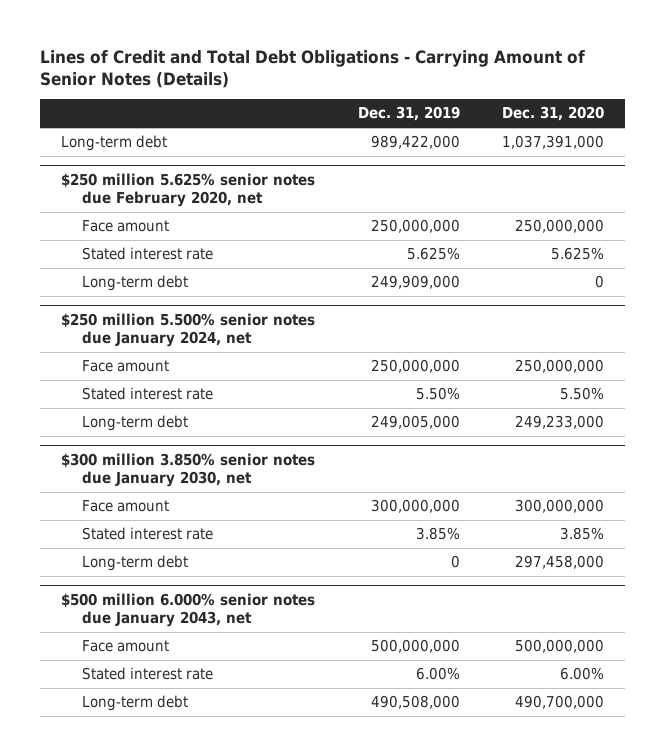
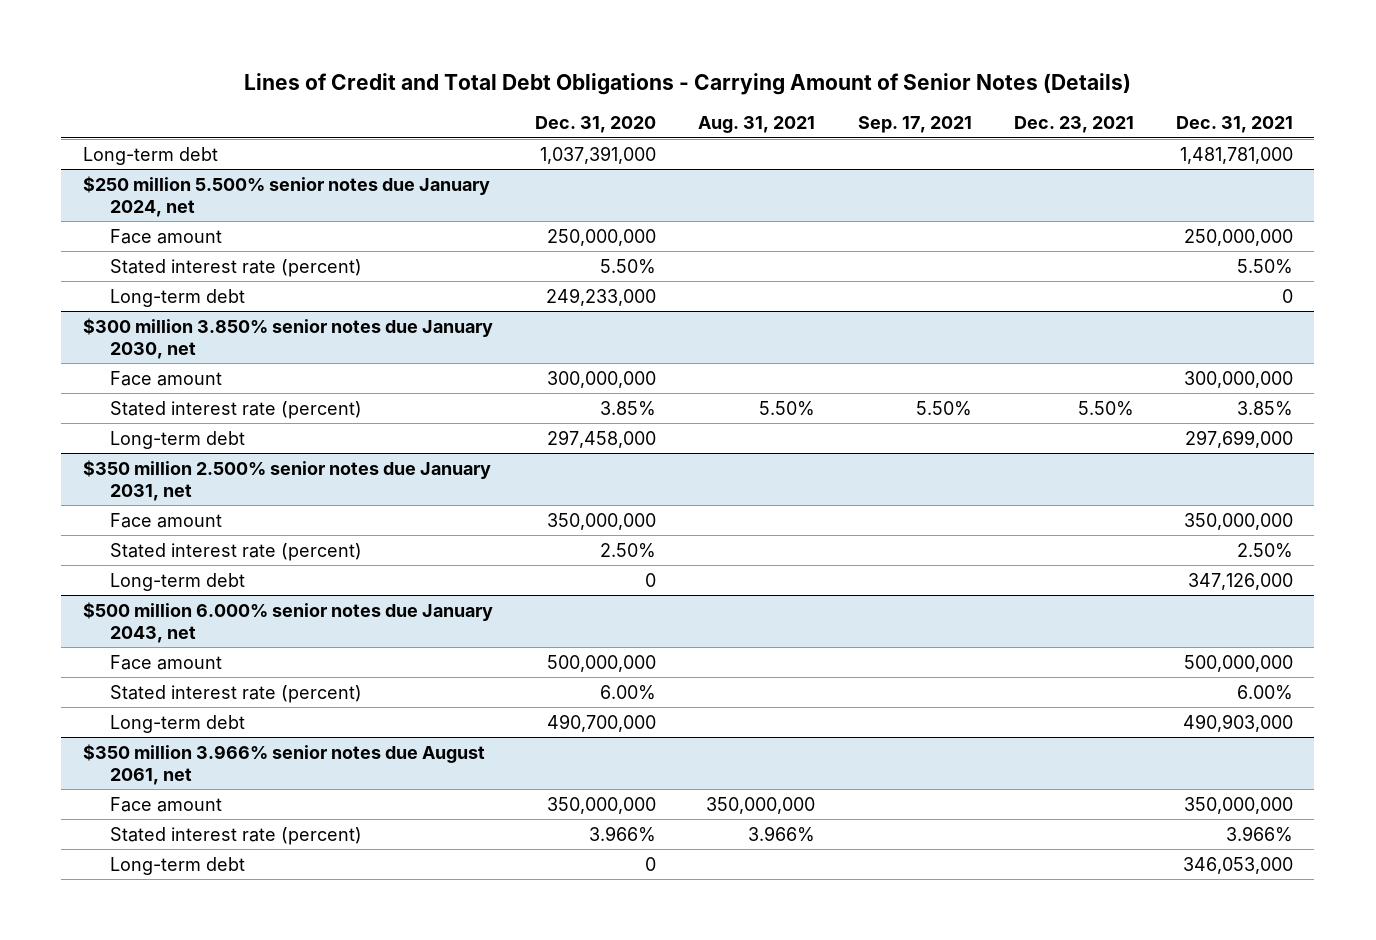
[357,106,460,122] Dec. 31, 2019 -> none
none -> [698,116,816,134] Aug. 31, 2021
none -> [857,116,972,134] Sep. 17, 2021
none -> [1013,116,1134,134] Dec. 23, 2021
none -> [1176,116,1294,134] Dec. 31, 2021
[61,172,316,208] $250 million 5.625% senior notes due February 2020, net -> none
[82,220,170,233] Face amount -> none
[82,247,214,261] Stated interest rate -> none
[82,275,189,292] Long-term debt -> none
[82,387,214,401] Stated interest rate -> [109,258,362,277] Stated interest rate (percent)
[82,527,214,541] Stated interest rate -> [109,400,362,419] Stated interest rate (percent)
none -> [82,459,491,501] $350 million 2.500% senior notes due January 2031, net
none -> [109,512,222,528] Face amount
none -> [109,542,362,561] Stated interest rate (percent)
none -> [109,572,245,591] Long-term debt
[82,667,214,681] Stated interest rate -> [109,684,362,703] Stated interest rate (percent)
none -> [82,743,485,785] $350 million 3.966% senior notes due August 2061, net
none -> [109,796,222,812] Face amount
none -> [109,826,362,845] Stated interest rate (percent)
none -> [109,856,245,875] Long-term debt

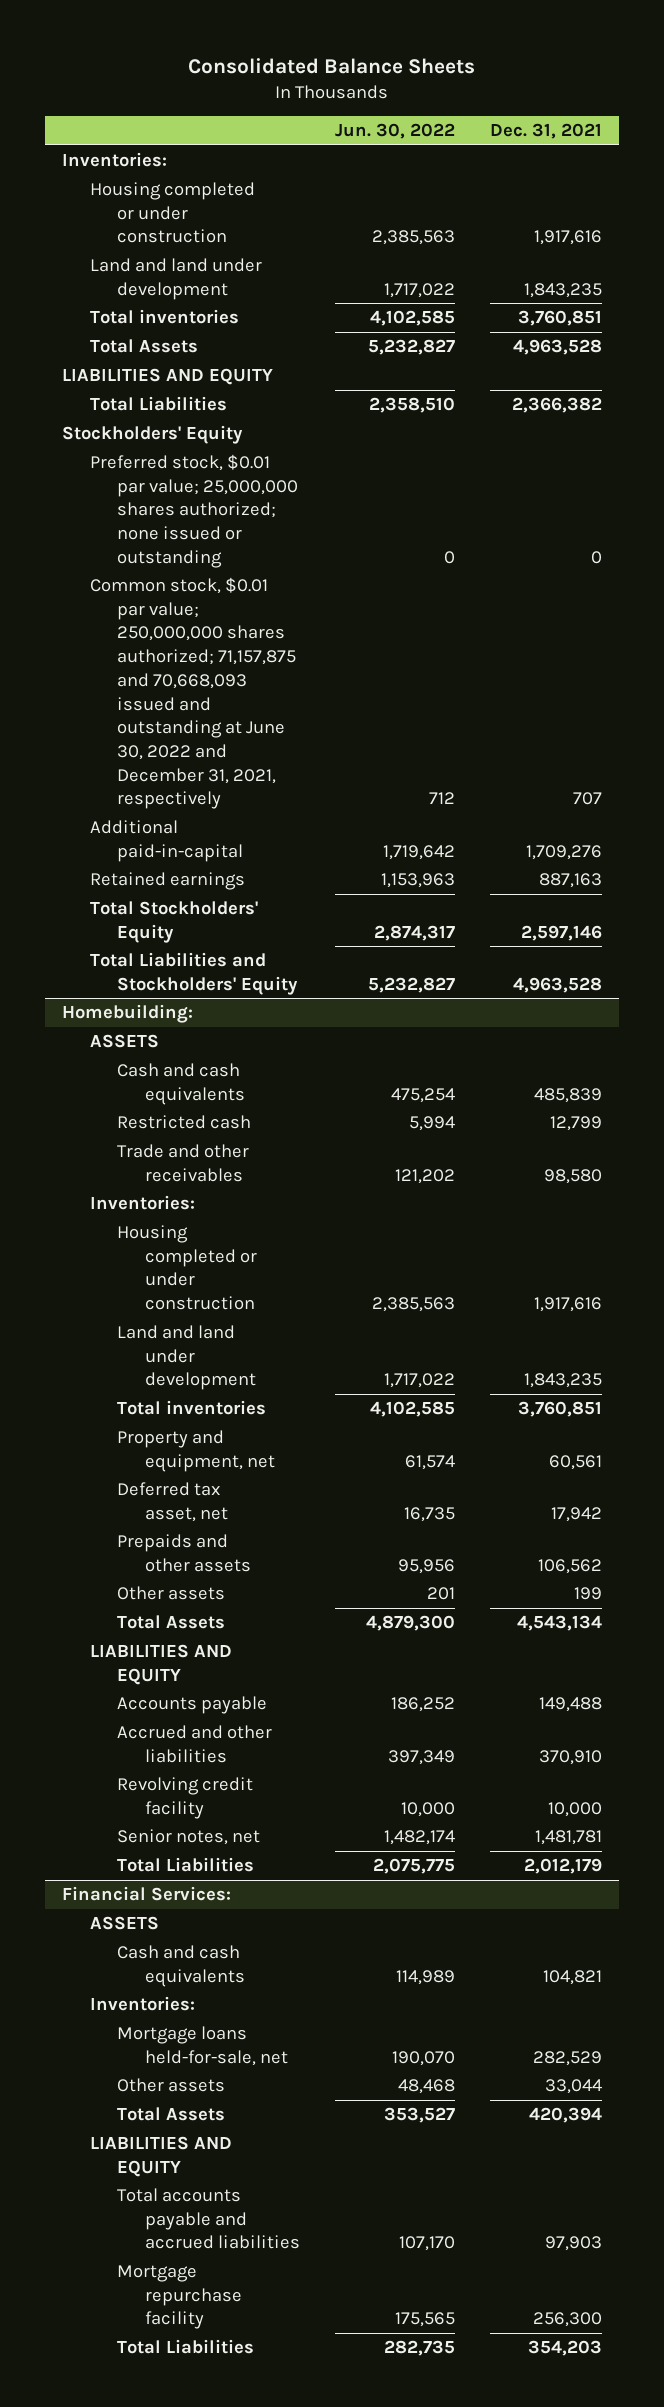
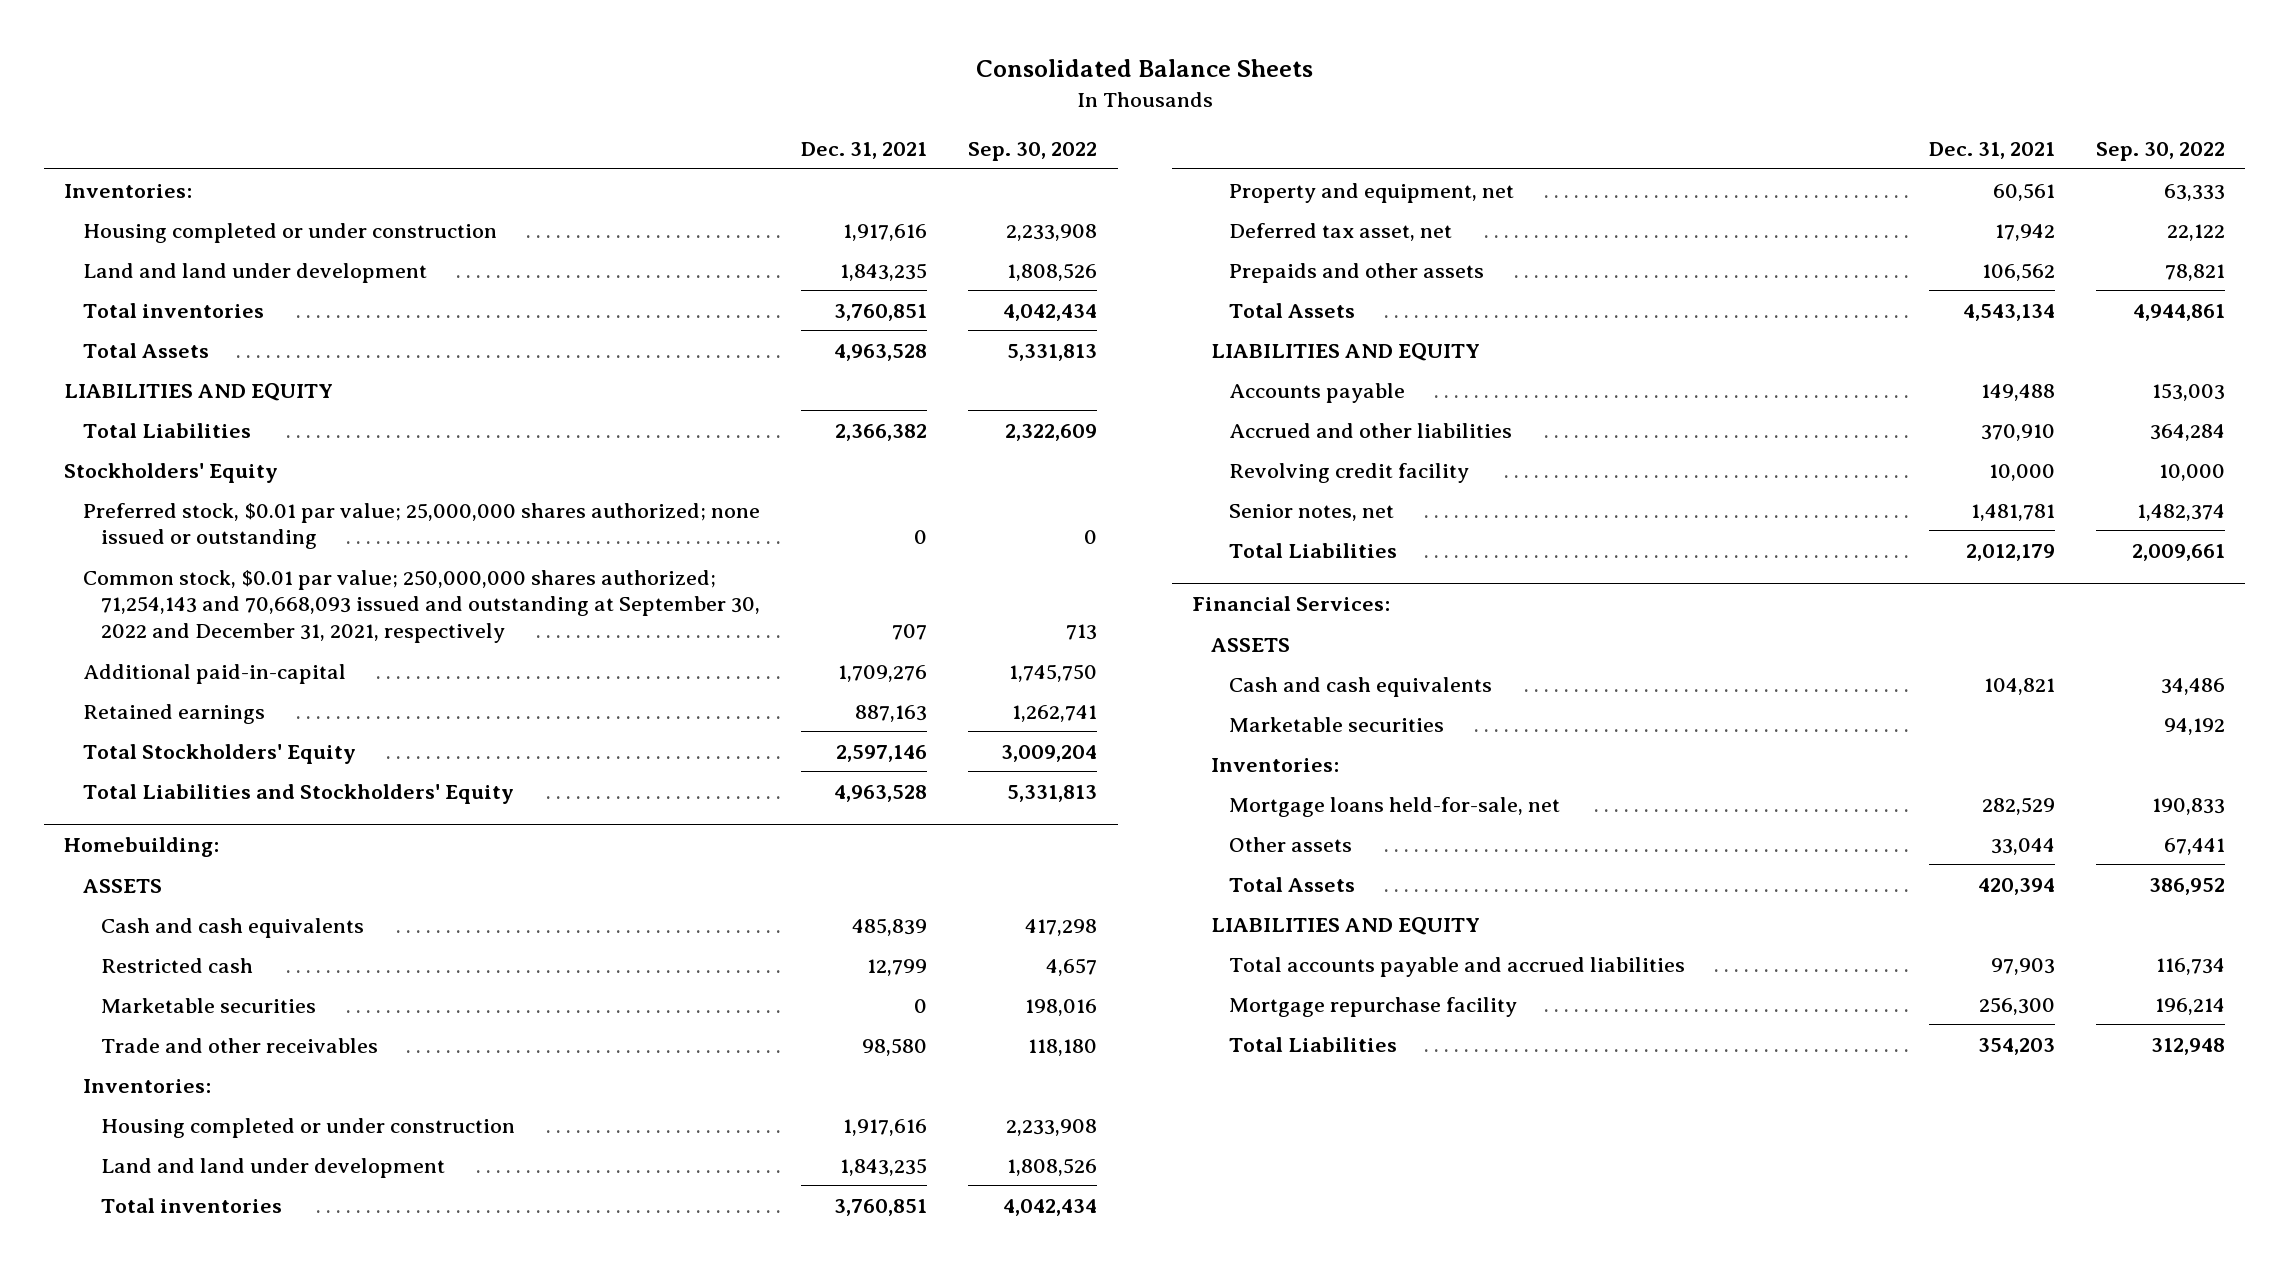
[334,123,455,140] Jun. 30, 2022 -> none
none -> [968,141,1098,161] Sep. 30, 2022
[89,577,297,810] Common stock, $0.01 par value; 250,000,000 shares authorized; 71,157,875 and 70,668,093 issued and outstanding at June 30, 2022 and December 31, 2021, respectively -> [82,569,761,643] Common stock, $0.01 par value; 250,000,000 shares authorized; 71,254,143 and 70,668,093 issued and outstanding at September 30, 2022 and December 31, 2021, respectively
none -> [101,997,317,1013] Marketable securities
[117,1586,226,1601] Other assets -> none
none -> [1229,716,1445,732] Marketable securities

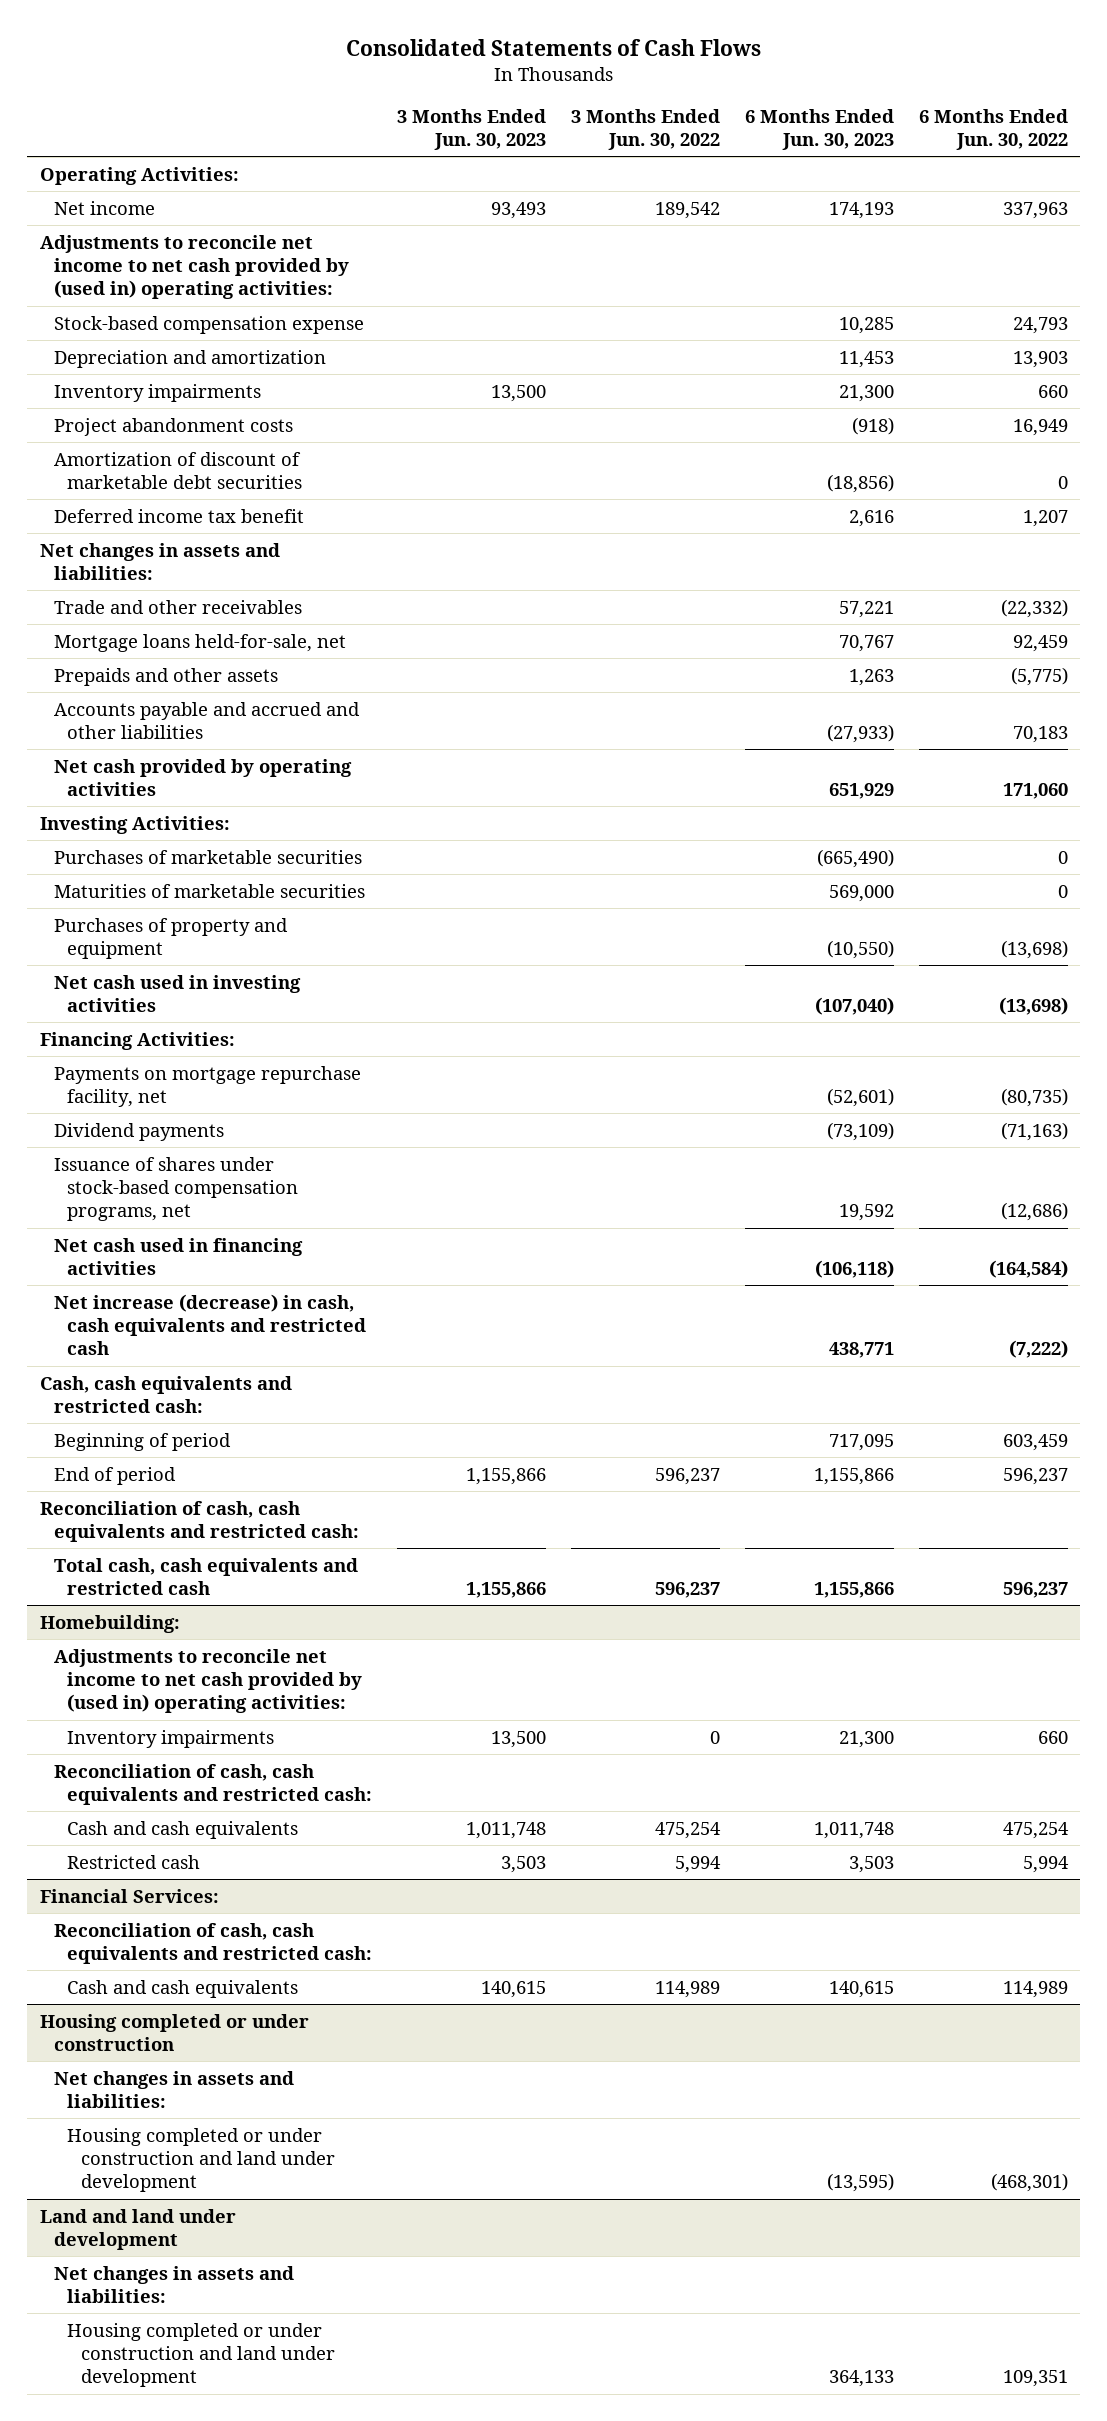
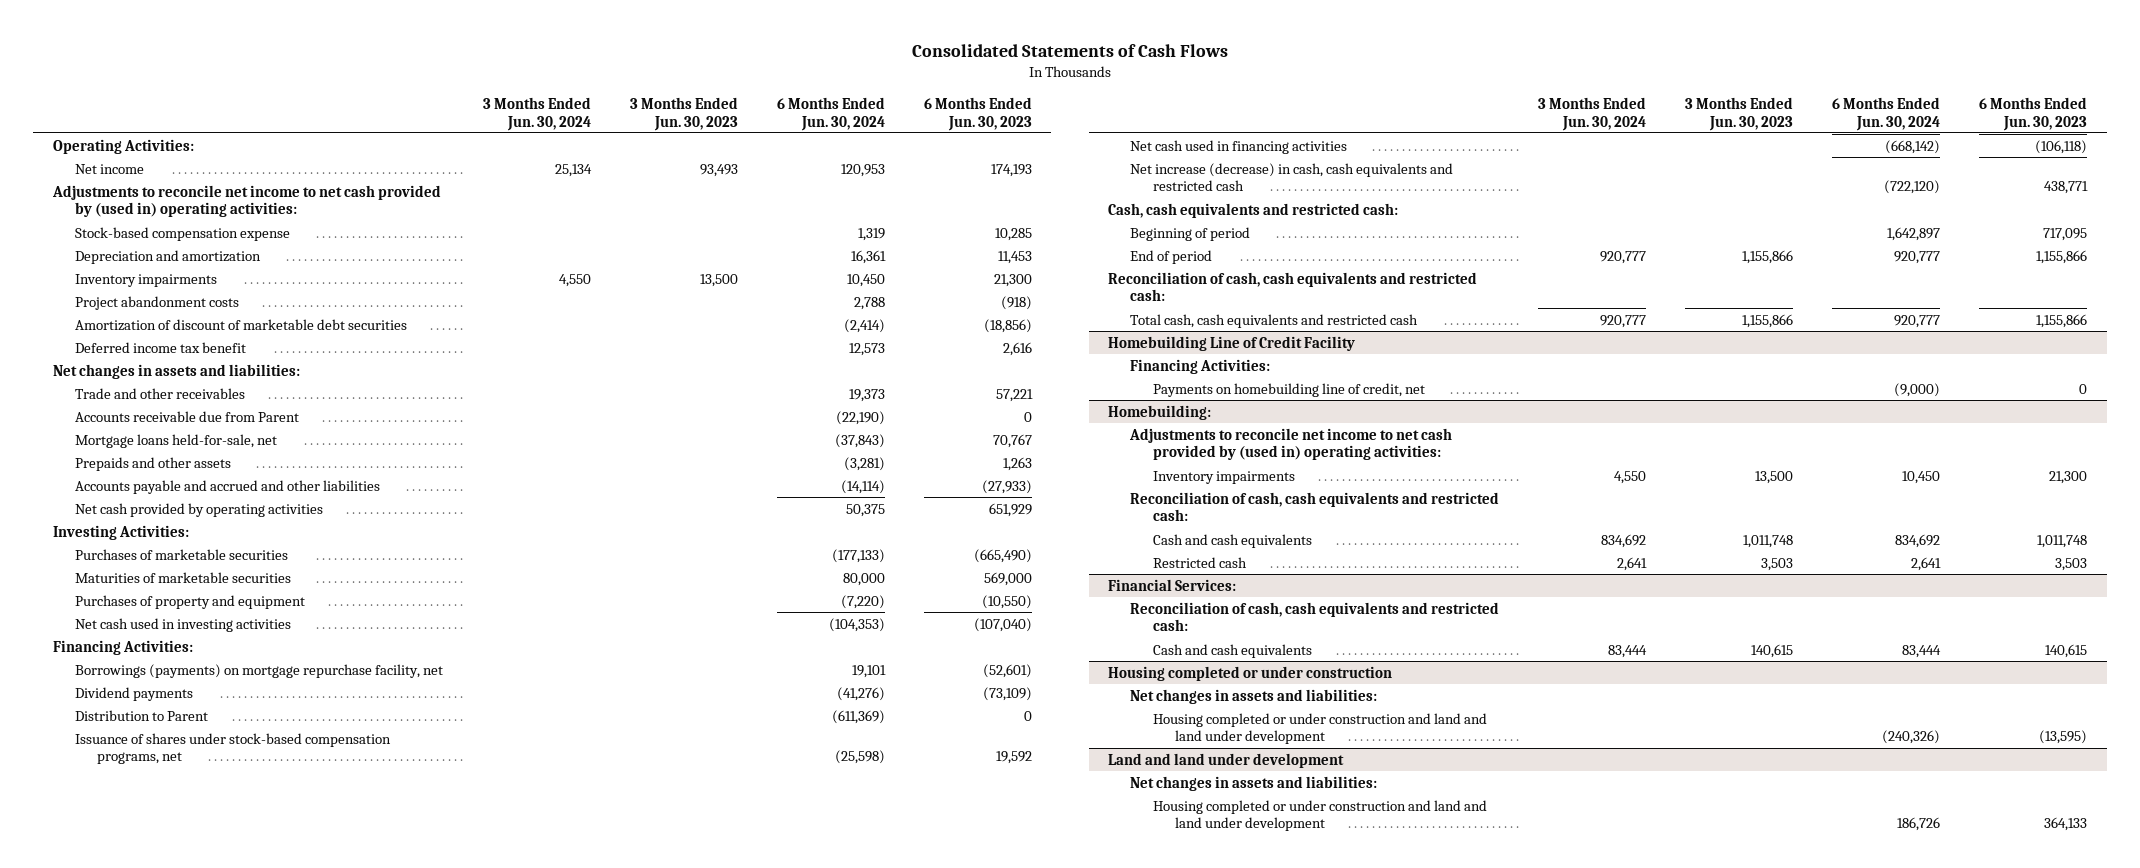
[571,108,721,151] 3 Months Ended Jun. 30, 2022 -> none
[918,108,1068,151] 6 Months Ended Jun. 30, 2022 -> none
none -> [482,96,591,131] 3 Months Ended Jun. 30, 2024
none -> [776,96,885,131] 6 Months Ended Jun. 30, 2024
none -> [74,410,299,422] Accounts receivable due from Parent
[53,1065,361,1107] Payments on mortgage repurchase facility, net -> [74,663,443,678] Borrowings (payments) on mortgage repurchase facility, net
none -> [74,709,208,721] Distribution to Parent
none -> [1108,335,1356,351] Homebuilding Line of Credit Facility
none -> [1130,358,1271,374] Financing Activities:
none -> [1152,382,1425,397] Payments on homebuilding line of credit, net
[67,2127,336,2193] Housing completed or under construction and land under development -> [1152,712,1487,745] Housing completed or under construction and land and land under development
[67,2322,336,2388] Housing completed or under construction and land under development -> [1152,799,1487,832] Housing completed or under construction and land and land under development

